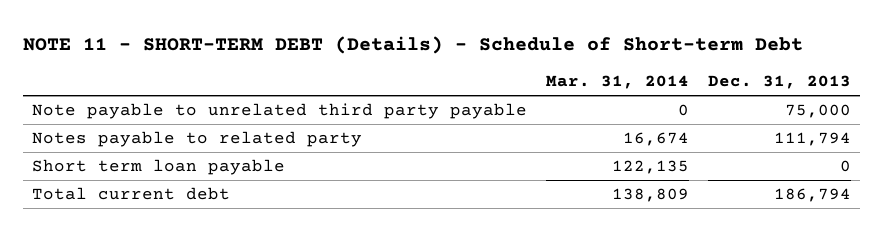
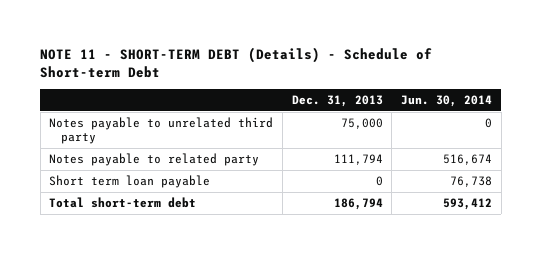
[546,75,690,90] Mar. 31, 2014 -> none
none -> [401,95,493,108] Jun. 30, 2014
[32,102,528,119] Note payable to unrelated third party payable -> [49,117,274,145] Notes payable to unrelated third party
[32,186,231,200] Total current debt -> [49,197,197,209] Total short-term debt

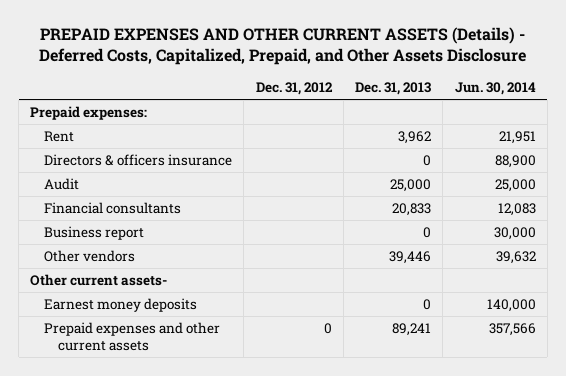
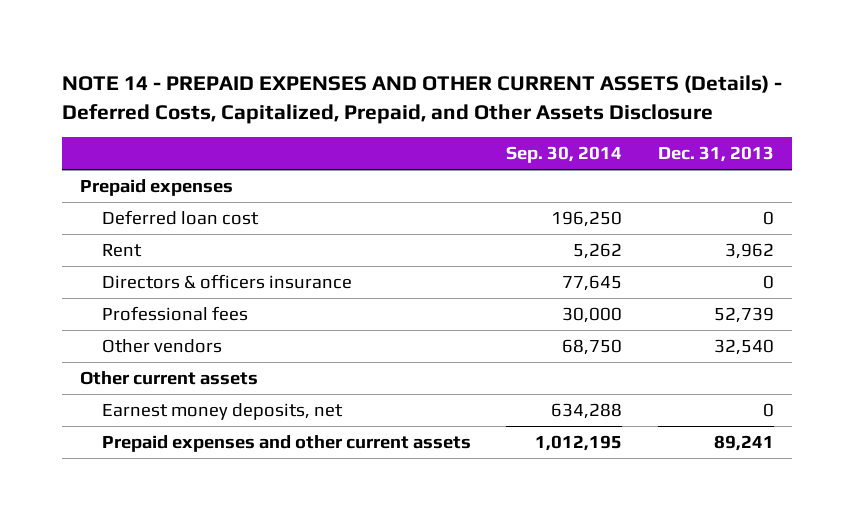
[39,27,527,66] PREPAID EXPENSES AND OTHER CURRENT ASSETS (Details) - Deferred Costs, Capitalized, Prepaid, and Other Assets Disclosure -> [62,75,783,124] NOTE 14 - PREPAID EXPENSES AND OTHER CURRENT ASSETS (Details) - Deferred Costs, Capitalized, Prepaid, and Other Assets Disclosure
[255,82,333,96] Dec. 31, 2012 -> none
[454,82,536,96] Jun. 30, 2014 -> none
none -> [506,146,623,164] Sep. 30, 2014
[30,105,148,120] Prepaid expenses: -> [79,179,233,197] Prepaid expenses
none -> [101,210,259,226] Deferred loan cost
[44,177,80,190] Audit -> none
[44,201,182,214] Financial consultants -> none
[44,225,145,240] Business report -> none
none -> [101,306,248,322] Professional fees
[389,250,432,264] 39,446 -> [713,339,774,356] 32,540
[30,273,168,286] Other current assets- -> [79,371,258,386] Other current assets
[44,297,198,312] Earnest money deposits -> [101,403,343,421] Earnest money deposits, net

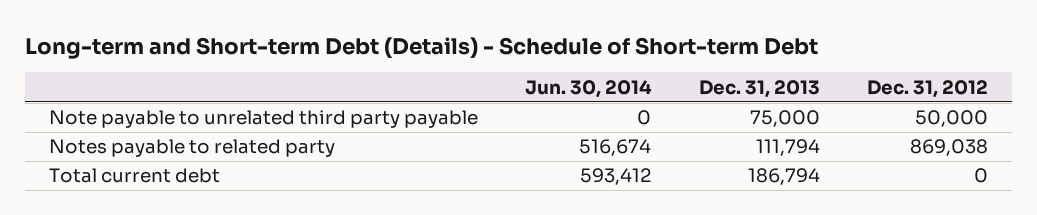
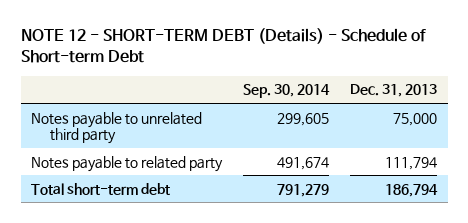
[25,36,819,59] Long-term and Short-term Debt (Details) - Schedule of Short-term Debt -> [20,28,426,64] NOTE 12 - SHORT-TERM DEBT (Details) - Schedule of Short-term Debt
[525,79,653,98] Jun. 30, 2014 -> none
[867,79,989,98] Dec. 31, 2012 -> none
none -> [243,84,331,99] Sep. 30, 2014
[48,110,478,129] Note payable to unrelated third party payable -> [31,111,203,145] Notes payable to unrelated third party
[48,168,220,184] Total current debt -> [31,182,171,195] Total short-term debt

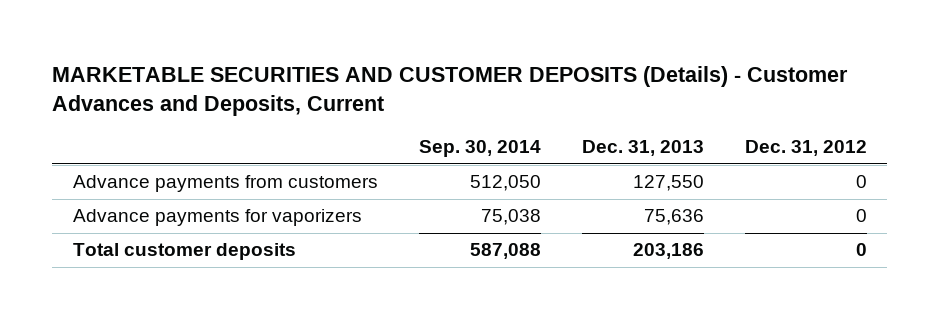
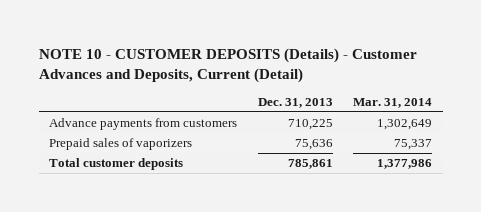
[52,65,849,117] MARKETABLE SECURITIES AND CUSTOMER DEPOSITS (Details) - Customer Advances and Deposits, Current -> [38,47,417,83] NOTE 10 - CUSTOMER DEPOSITS (Details) - Customer Advances and Deposits, Current (Detail)
[418,140,541,158] Sep. 30, 2014 -> none
[744,140,867,157] Dec. 31, 2012 -> none
none -> [353,97,433,108] Mar. 31, 2014
[632,175,704,192] 127,550 -> [287,119,333,131] 710,225
[72,209,362,227] Advance payments for vaporizers -> [49,138,193,151] Prepaid sales of vaporizers
[632,243,704,260] 203,186 -> [287,159,333,170] 785,861

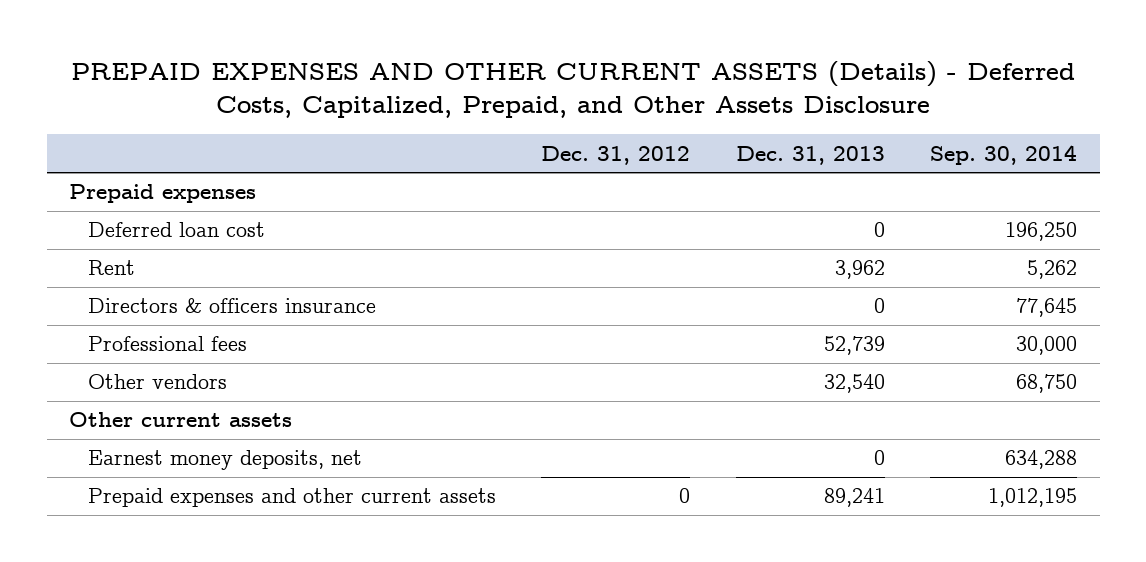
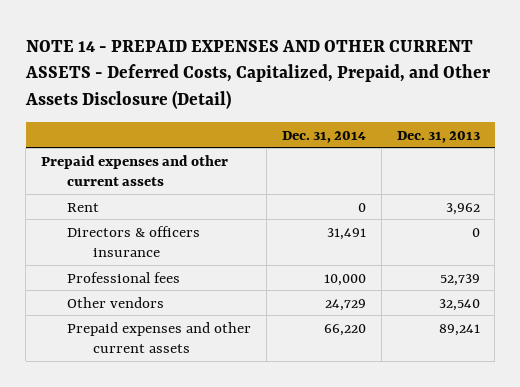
[71,60,1076,119] PREPAID EXPENSES AND OTHER CURRENT ASSETS (Details) - Deferred Costs, Capitalized, Prepaid, and Other Assets Disclosure -> [24,39,490,109] NOTE 14 - PREPAID EXPENSES AND OTHER CURRENT ASSETS - Deferred Costs, Capitalized, Prepaid, and Other Assets Disclosure (Detail)
[541,145,691,165] Dec. 31, 2012 -> none
[930,144,1078,165] Sep. 30, 2014 -> none
none -> [281,130,366,143] Dec. 31, 2014
[69,184,257,204] Prepaid expenses -> none
[87,222,265,238] Deferred loan cost -> none
none -> [40,154,228,187] Prepaid expenses and other current assets
[69,412,293,428] Other current assets -> none
[87,450,362,471] Earnest money deposits, net -> none

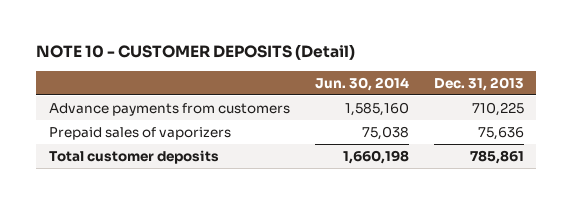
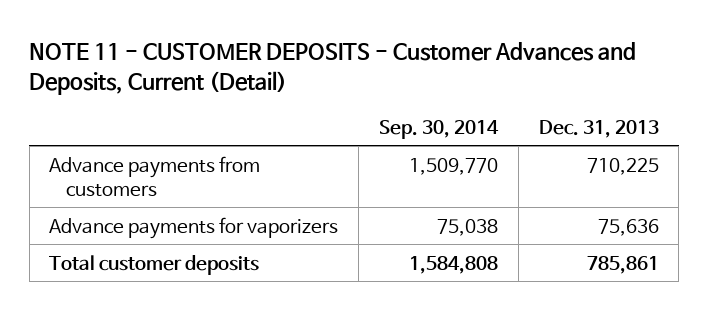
[36,44,356,61] NOTE 10 - CUSTOMER DEPOSITS (Detail) -> [29,41,637,95] NOTE 11 - CUSTOMER DEPOSITS - Customer Advances and Deposits, Current (Detail)
[314,76,409,91] Jun. 30, 2014 -> none
none -> [379,119,500,139] Sep. 30, 2014
[48,126,231,140] Prepaid sales of vaporizers -> [49,216,339,239] Advance payments for vaporizers

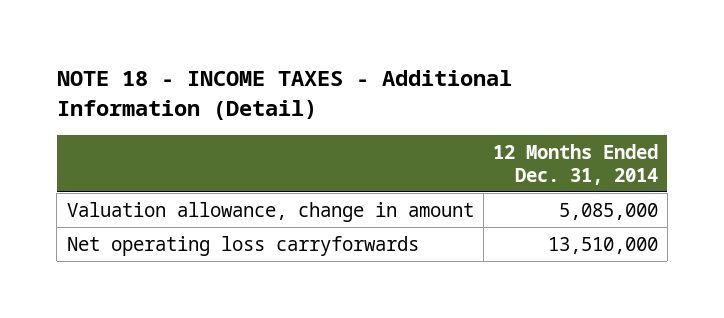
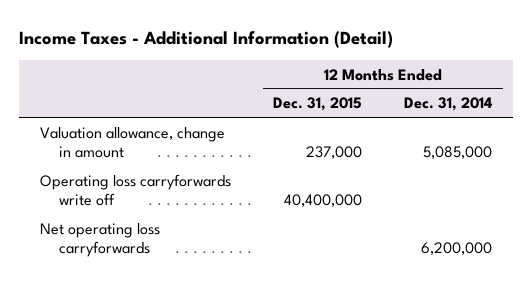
[56,70,512,120] NOTE 18 - INCOME TAXES - Additional Information (Detail) -> [18,30,393,48] Income Taxes - Additional Information (Detail)
none -> [273,97,363,112] Dec. 31, 2015
none -> [39,173,231,207] Operating loss carryforwards write off
[547,236,658,254] 13,510,000 -> [421,242,493,256] 6,200,000

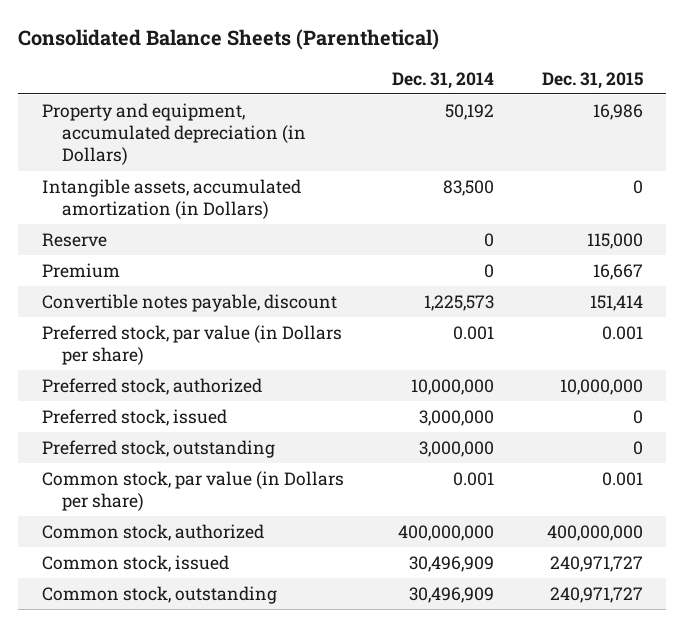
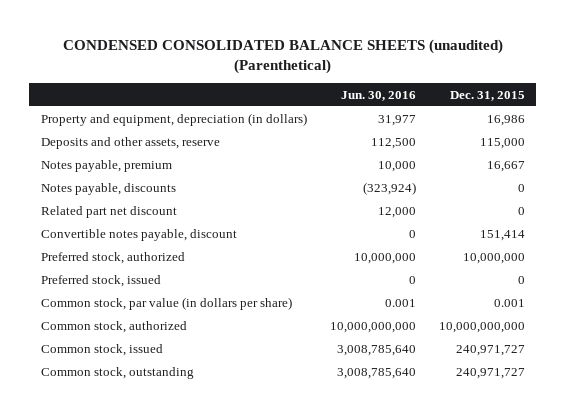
[18,29,440,51] Consolidated Balance Sheets (Parenthetical) -> [62,38,503,75] CONDENSED CONSOLIDATED BALANCE SHEETS (unaudited) (Parenthetical)
[391,71,494,89] Dec. 31, 2014 -> none
none -> [340,90,416,101] Jun. 30, 2016
[42,178,302,220] Intangible assets, accumulated amortization (in Dollars) -> none
[42,102,306,166] Property and equipment, accumulated depreciation (in Dollars) -> [40,112,307,126] Property and equipment, depreciation (in dollars)
[42,232,108,247] Reserve -> [40,136,220,149] Deposits and other assets, reserve
[42,262,121,278] Premium -> [40,159,172,172] Notes payable, premium
none -> [40,182,176,195] Notes payable, discounts
none -> [40,205,177,218] Related part net discount
[42,324,343,366] Preferred stock, par value (in Dollars per share) -> none
[42,439,276,458] Preferred stock, outstanding -> none
[42,470,345,512] Common stock, par value (in Dollars per share) -> [40,296,292,310] Common stock, par value (in dollars per share)
[546,524,643,541] 400,000,000 -> [438,321,525,333] 10,000,000,000

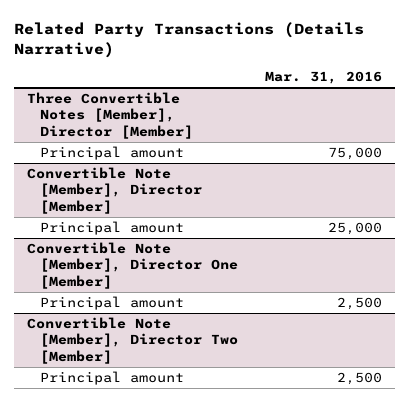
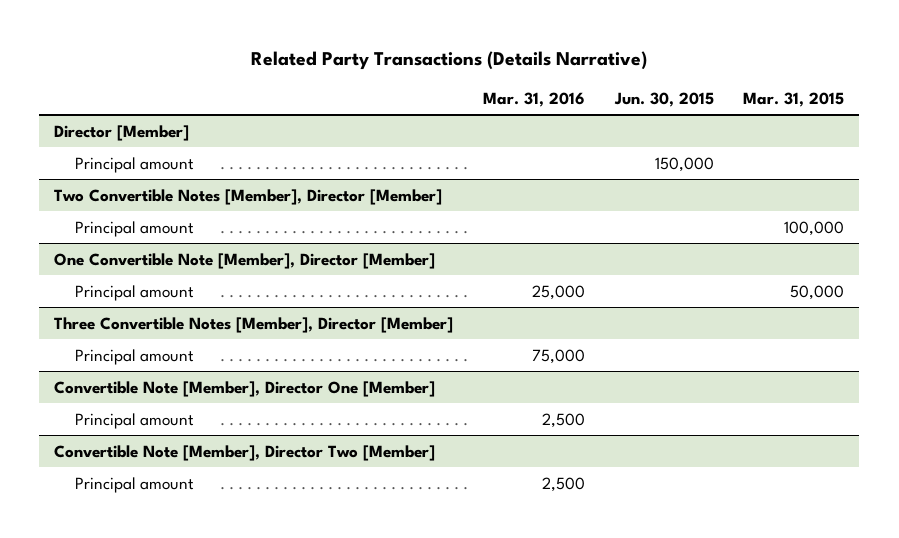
none -> [613,91,714,107] Jun. 30, 2015
none -> [743,91,845,107] Mar. 31, 2015
none -> [54,124,190,141] Director [Member]
none -> [75,156,195,173] Principal amount
none -> [54,188,443,205] Two Convertible Notes [Member], Director [Member]
none -> [75,220,195,237] Principal amount
none -> [54,252,436,269] One Convertible Note [Member], Director [Member]
none -> [75,284,195,301] Principal amount
[27,166,202,214] Convertible Note [Member], Director [Member] -> none
[39,220,184,235] Principal amount -> none

